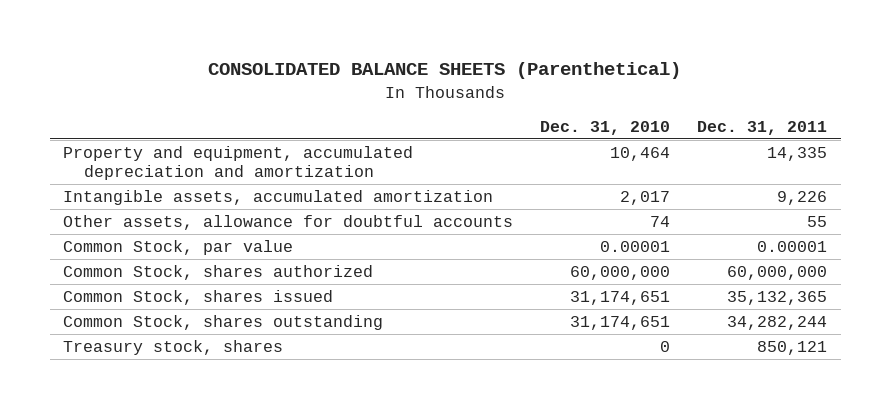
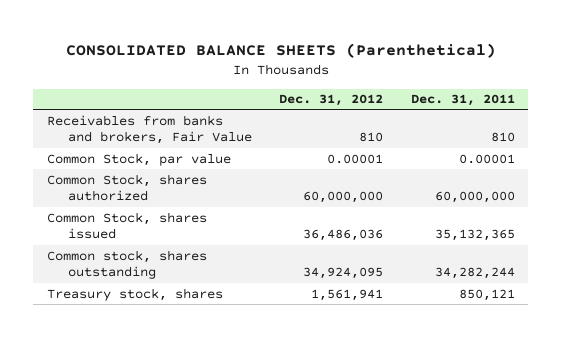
[540,120,671,135] Dec. 31, 2010 -> none
none -> [279,94,384,107] Dec. 31, 2012
[63,145,414,181] Property and equipment, accumulated depreciation and amortization -> none
[63,189,494,205] Intangible assets, accumulated amortization -> none
[63,214,514,230] Other assets, allowance for doubtful accounts -> none
none -> [47,114,252,145] Receivables from banks and brokers, Fair Value
[63,314,384,330] Common Stock, shares outstanding -> [47,249,208,280] Common stock, shares outstanding

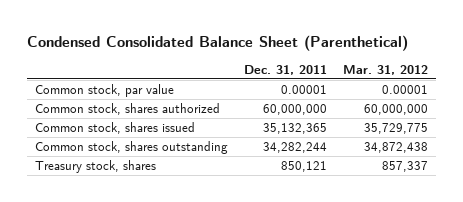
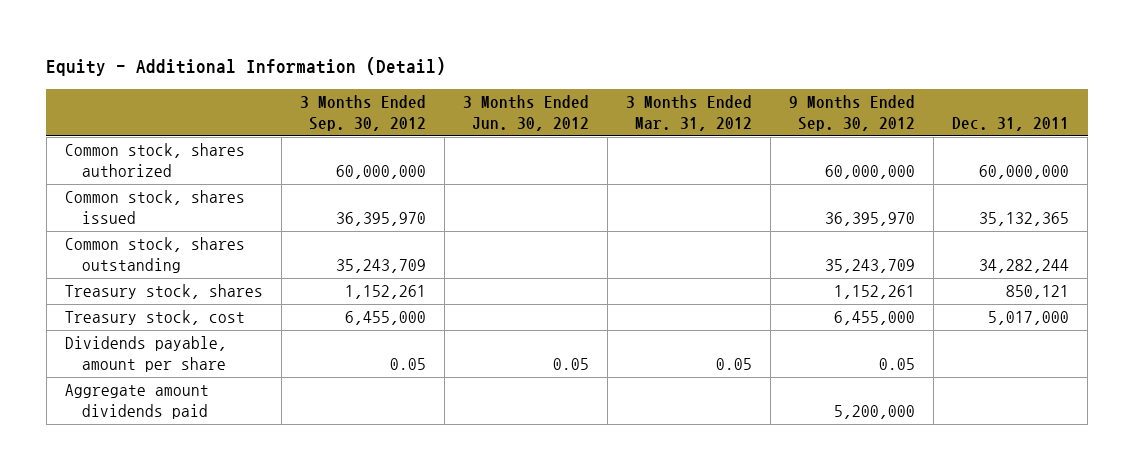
[27,35,409,52] Condensed Consolidated Balance Sheet (Parenthetical) -> [46,57,447,77] Equity - Additional Information (Detail)
[342,65,428,76] Mar. 31, 2012 -> none
none -> [299,94,426,132] 3 Months Ended Sep. 30, 2012
none -> [462,94,589,132] 3 Months Ended Jun. 30, 2012
none -> [626,94,753,132] 3 Months Ended Mar. 31, 2012
none -> [789,94,916,132] 9 Months Ended Sep. 30, 2012
[34,83,174,97] Common stock, par value -> none
none -> [64,310,245,326] Treasury stock, cost
none -> [64,336,227,373] Dividends payable, amount per share
none -> [64,384,209,420] Aggregate amount dividends paid

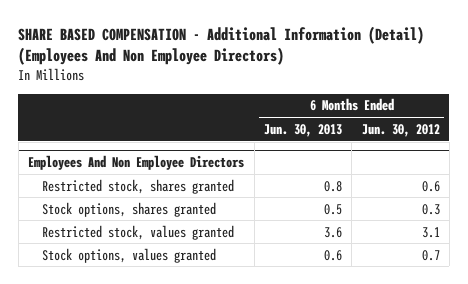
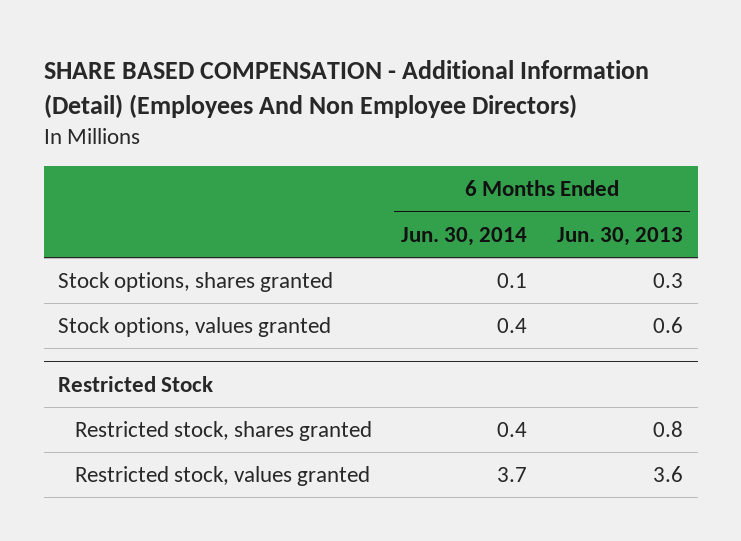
[361,123,440,137] Jun. 30, 2012 -> none
none -> [401,226,528,246] Jun. 30, 2014
[28,154,245,170] Employees And Non Employee Directors -> none
none -> [58,272,334,293] Stock options, shares granted
none -> [58,317,332,338] Stock options, values granted
none -> [58,375,214,392] Restricted Stock
[42,201,217,217] Stock options, shares granted -> none
[42,247,217,263] Stock options, values granted -> none

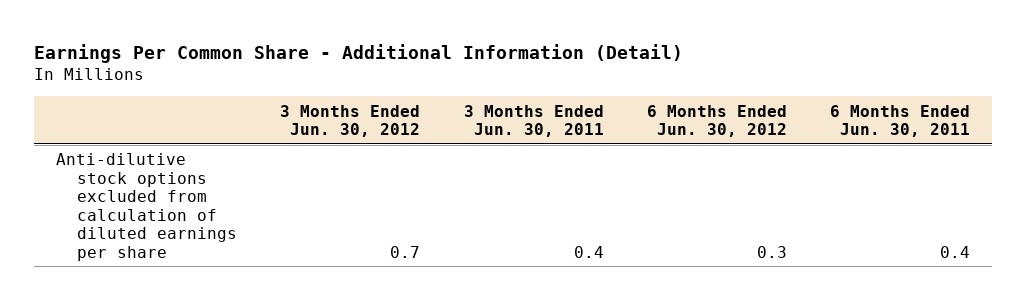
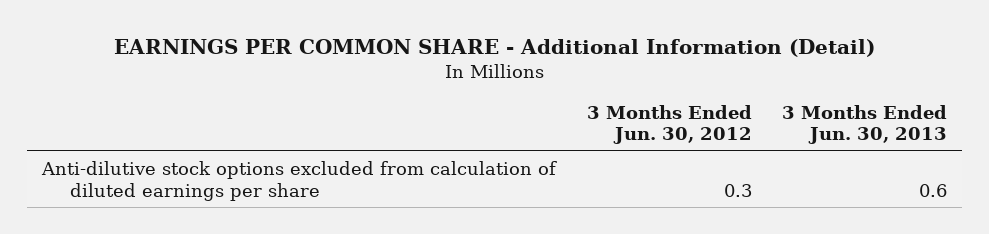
[34,44,684,64] Earnings Per Common Share - Additional Information (Detail) -> [113,39,875,58] EARNINGS PER COMMON SHARE - Additional Information (Detail)
[463,104,604,138] 3 Months Ended Jun. 30, 2011 -> none
[646,104,787,138] 6 Months Ended Jun. 30, 2012 -> none
[830,104,971,138] 6 Months Ended Jun. 30, 2011 -> none
none -> [781,104,947,145] 3 Months Ended Jun. 30, 2013
[390,245,421,258] 0.7 -> [723,183,752,197] 0.3

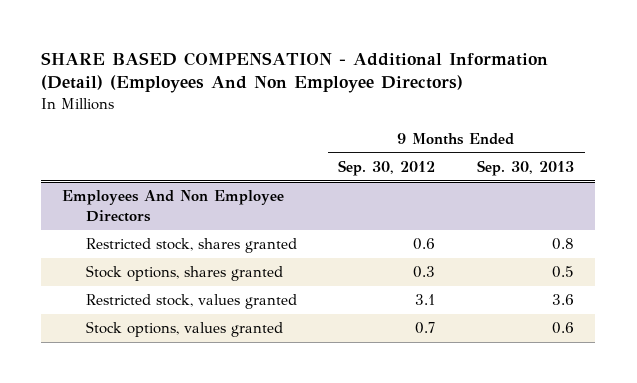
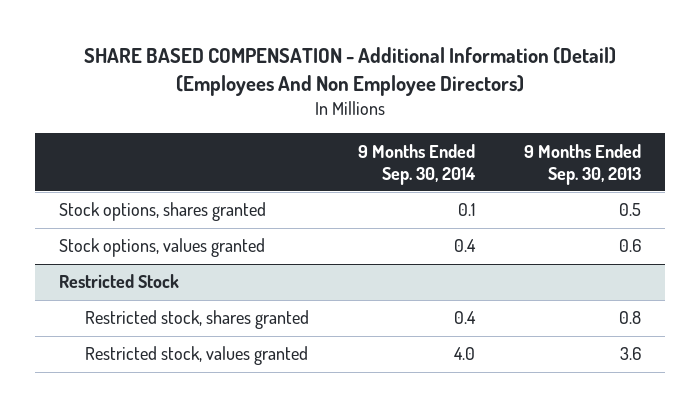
[338,159,436,176] Sep. 30, 2012 -> none
none -> [357,143,476,185] 9 Months Ended Sep. 30, 2014
[62,190,285,222] Employees And Non Employee Directors -> none
[85,238,297,254] Restricted stock, shares granted -> none
[85,294,297,310] Restricted stock, values granted -> none
none -> [59,274,180,289] Restricted Stock
none -> [84,310,309,330] Restricted stock, shares granted
none -> [84,346,308,366] Restricted stock, values granted

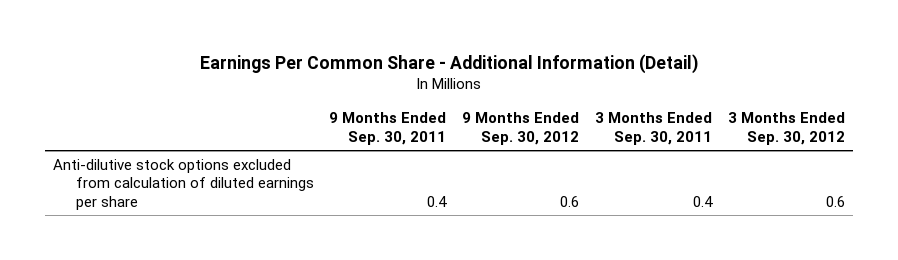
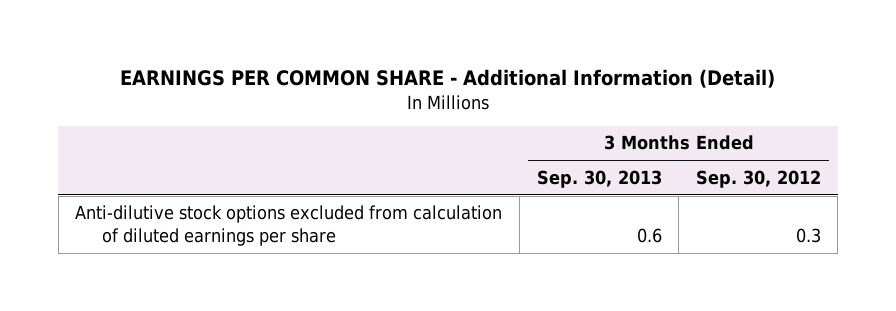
[199,53,698,74] Earnings Per Common Share - Additional Information (Detail) -> [120,69,776,89] EARNINGS PER COMMON SHARE - Additional Information (Detail)
[329,112,447,145] 9 Months Ended Sep. 30, 2011 -> none
[462,112,580,145] 9 Months Ended Sep. 30, 2012 -> none
[594,112,712,145] 3 Months Ended Sep. 30, 2011 -> none
none -> [536,169,662,188] Sep. 30, 2013
[825,196,845,208] 0.6 -> [795,227,821,243] 0.3

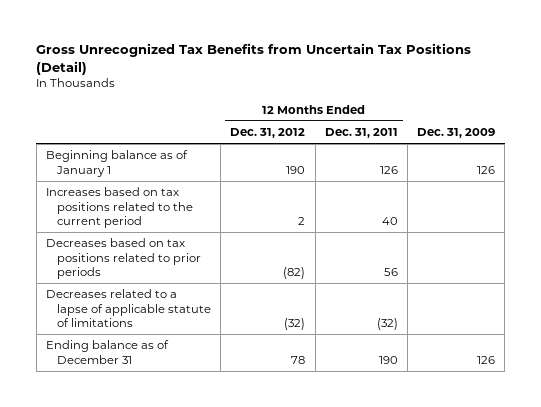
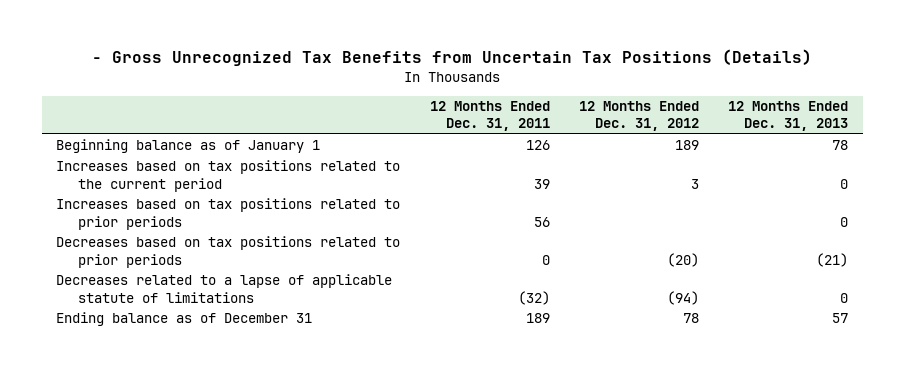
[36,43,472,75] Gross Unrecognized Tax Benefits from Uncertain Tax Positions (Detail) -> [92,49,813,67] - Gross Unrecognized Tax Benefits from Uncertain Tax Positions (Details)
[417,128,496,139] Dec. 31, 2009 -> none
none -> [728,101,849,132] 12 Months Ended Dec. 31, 2013
[286,165,306,174] 190 -> [674,140,699,151] 189
[298,217,306,226] 2 -> [690,178,699,189] 3
[381,217,398,226] 40 -> [533,178,550,189] 39
none -> [56,198,401,230] Increases based on tax positions related to prior periods
[283,267,306,280] (82) -> [666,252,699,267] (20)
[383,268,398,277] 56 -> [541,254,550,265] 0
[284,318,306,331] (32) -> [666,290,699,305] (94)
[378,355,398,364] 190 -> [525,313,550,324] 189

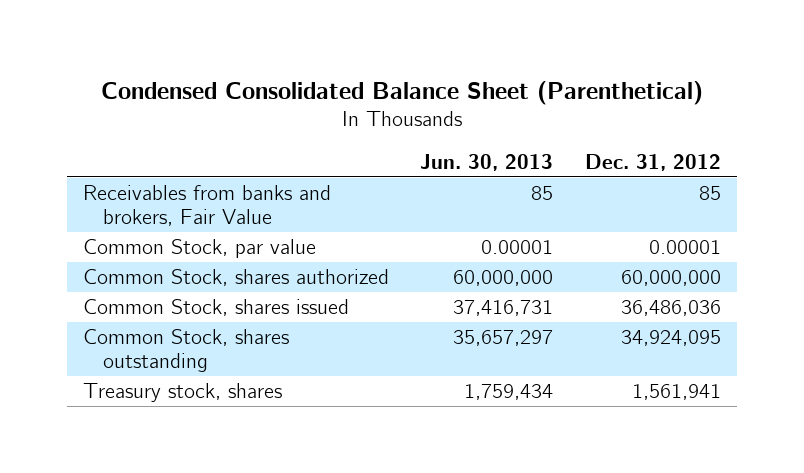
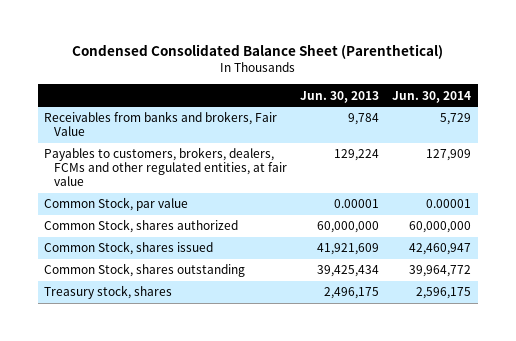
[584,153,721,171] Dec. 31, 2012 -> none
none -> [392,90,472,103] Jun. 30, 2014
[531,186,554,201] 85 -> [348,113,380,126] 9,784
none -> [44,147,288,186] Payables to customers, brokers, dealers, FCMs and other regulated entities, at fair value
[453,300,554,317] 37,416,731 -> [317,243,380,256] 41,921,609
[453,330,554,347] 35,657,297 -> [317,265,380,278] 39,425,434
[464,384,554,401] 1,759,434 -> [324,287,380,300] 2,496,175

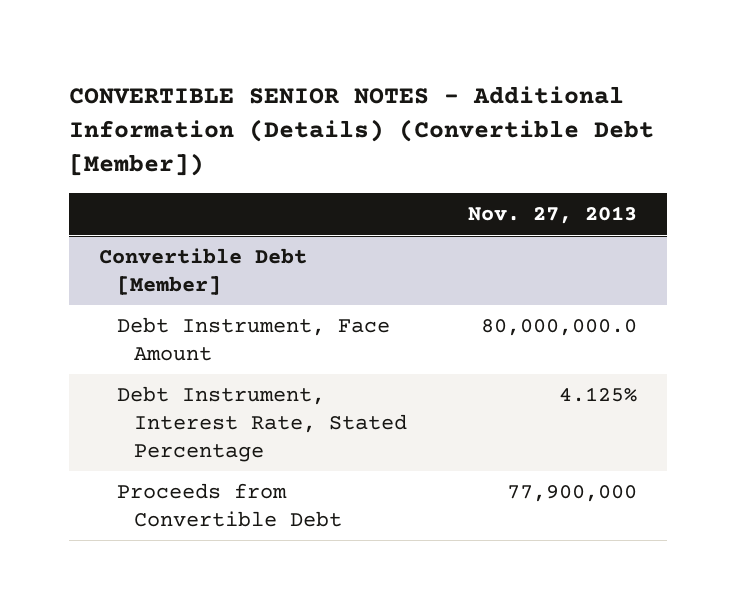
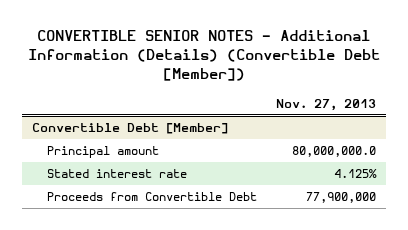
[116,317,390,361] Debt Instrument, Face Amount -> [46,146,159,159] Principal amount
[116,386,408,462] Debt Instrument, Interest Rate, Stated Percentage -> [46,169,187,179] Stated interest rate

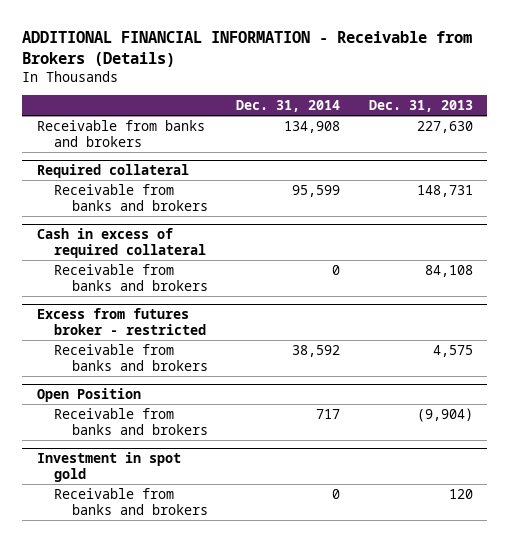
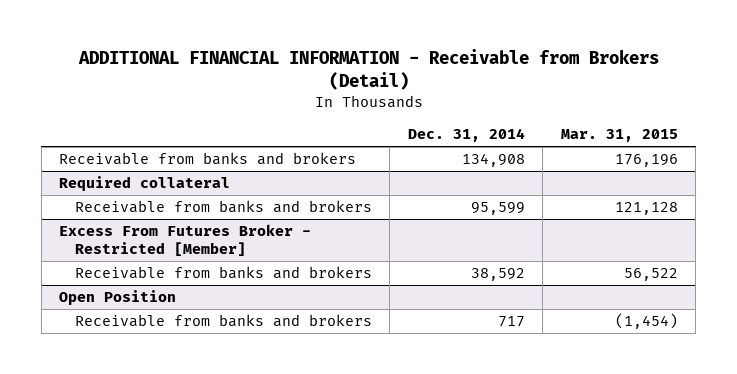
[22,31,473,67] ADDITIONAL FINANCIAL INFORMATION - Receivable from Brokers (Details) -> [77,49,659,91] ADDITIONAL FINANCIAL INFORMATION - Receivable from Brokers (Detail)
[368,100,473,113] Dec. 31, 2013 -> none
none -> [560,129,678,143] Mar. 31, 2015
[36,227,207,259] Cash in excess of required collateral -> none
[54,263,208,292] Receivable from banks and brokers -> none
[36,307,207,336] Excess from futures broker - restricted -> [59,224,312,257] Excess From Futures Broker - Restricted [Member]
[36,451,181,483] Investment in spot gold -> none
[54,487,208,516] Receivable from banks and brokers -> none

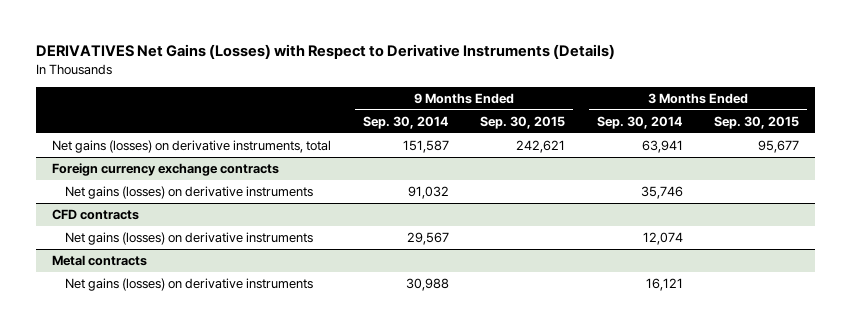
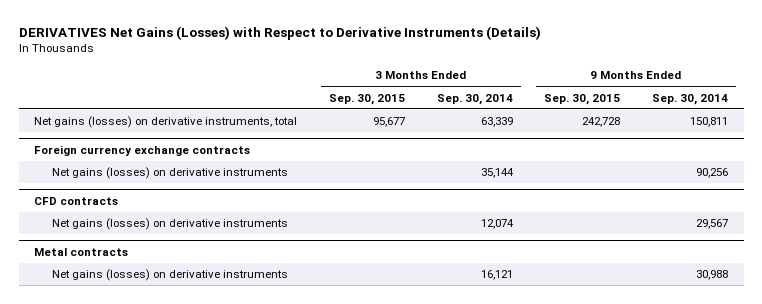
[402,140,449,154] 151,587 -> [689,117,728,128] 150,811
[516,140,566,154] 242,621 -> [582,117,621,128] 242,728
[641,140,683,154] 63,941 -> [480,117,513,128] 63,339
[407,186,449,200] 91,032 -> [695,168,728,179] 90,256
[640,186,683,200] 35,746 -> [480,168,514,179] 35,144

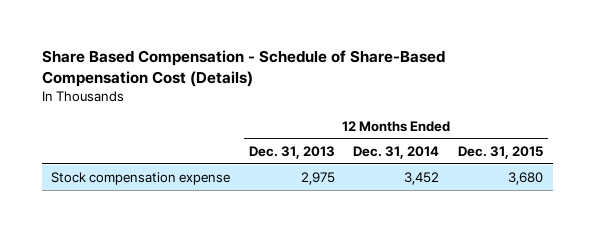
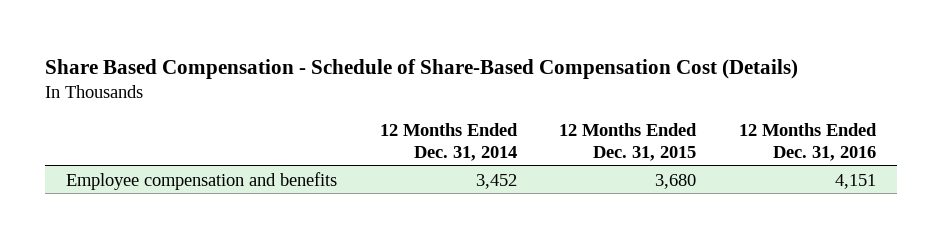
[248,145,335,159] Dec. 31, 2013 -> none
none -> [738,123,877,161] 12 Months Ended Dec. 31, 2016
[50,172,230,186] Stock compensation expense -> [66,171,338,190] Employee compensation and benefits

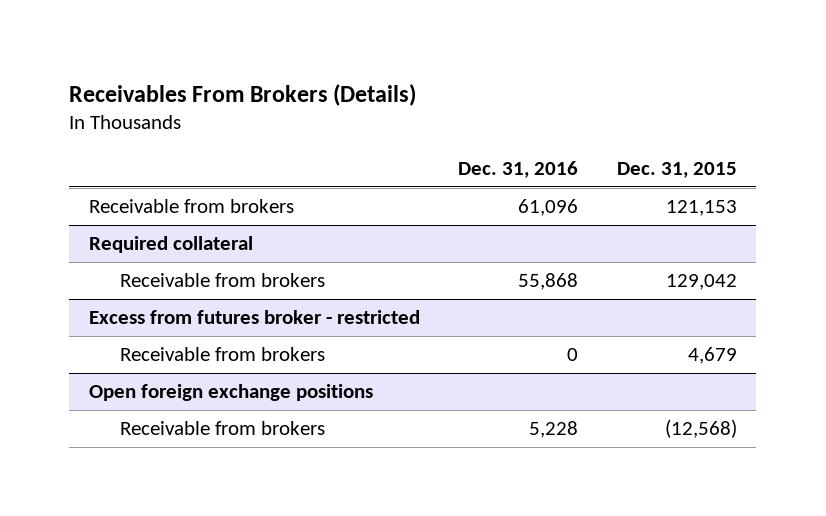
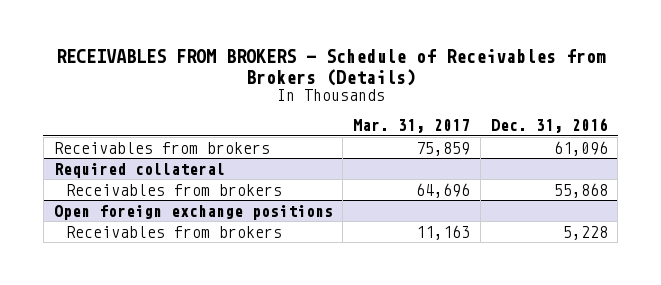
[69,83,417,106] Receivables From Brokers (Details) -> [55,49,606,86] RECEIVABLES FROM BROKERS - Schedule of Receivables from Brokers (Details)
[617,162,738,179] Dec. 31, 2015 -> none
none -> [353,119,471,134] Mar. 31, 2017
[88,199,294,214] Receivable from brokers -> [53,141,270,154] Receivables from brokers
[88,310,420,325] Excess from futures broker - restricted -> none
[120,347,326,362] Receivable from brokers -> none
[120,273,326,288] Receivable from brokers -> [65,183,282,196] Receivables from brokers
[120,421,326,436] Receivable from brokers -> [65,225,282,238] Receivables from brokers

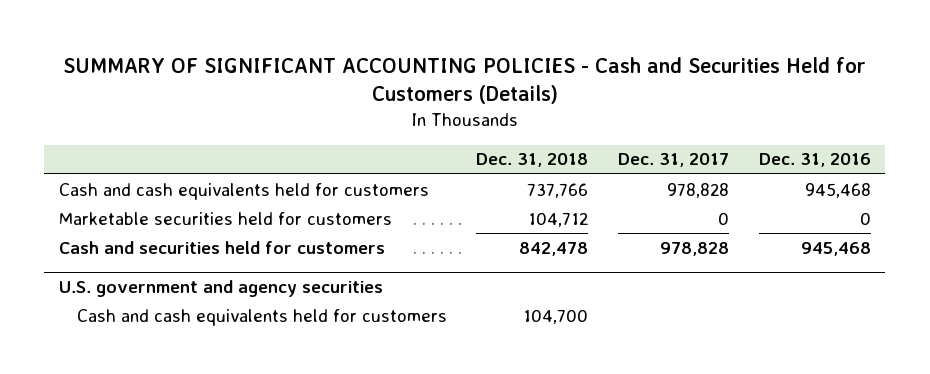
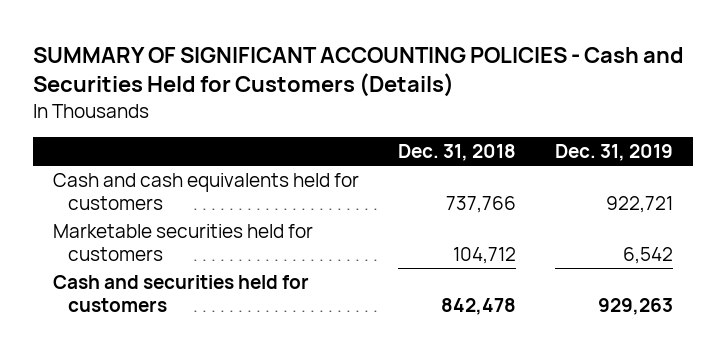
[618,153,730,168] Dec. 31, 2017 -> none
[758,153,871,168] Dec. 31, 2016 -> none
none -> [555,143,674,161] Dec. 31, 2019
[58,280,383,298] U.S. government and agency securities -> none
[76,308,447,326] Cash and cash equivalents held for customers -> none

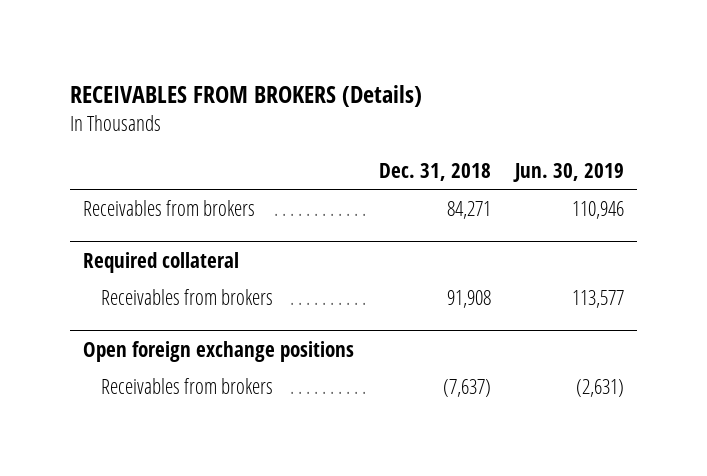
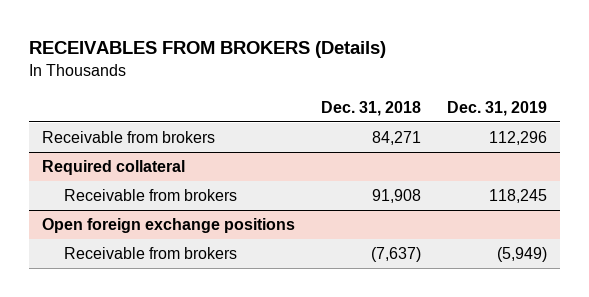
[513,162,625,182] Jun. 30, 2019 -> none
none -> [446,100,547,116] Dec. 31, 2019
[82,200,255,217] Receivables from brokers -> [42,131,216,144] Receivable from brokers
[101,289,274,306] Receivables from brokers -> [64,189,238,202] Receivable from brokers
[101,378,274,395] Receivables from brokers -> [64,247,238,260] Receivable from brokers

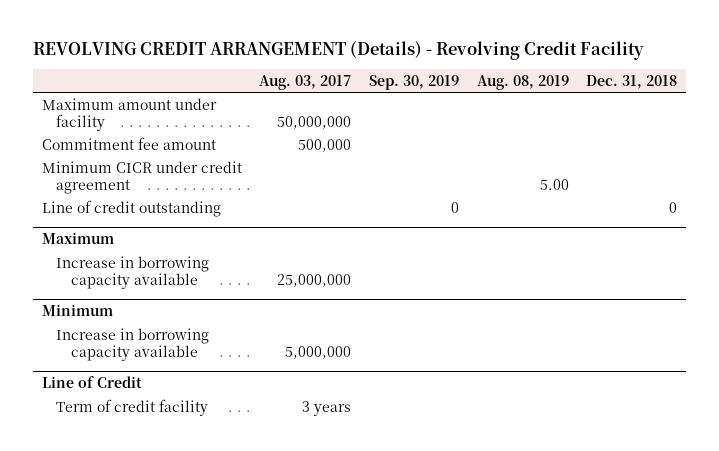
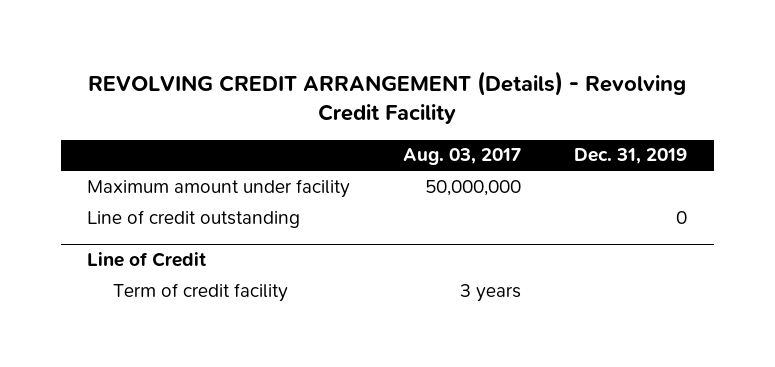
[369,75,460,91] Sep. 30, 2019 -> none
[476,75,569,91] Aug. 08, 2019 -> none
[586,75,678,90] Dec. 31, 2018 -> none
none -> [574,148,688,165] Dec. 31, 2019
[41,136,216,150] Commitment fee amount -> none
[41,160,242,194] Minimum CICR under credit agreement -> none
[41,232,114,245] Maximum -> none
[56,255,210,289] Increase in borrowing capacity available -> none
[41,304,113,317] Minimum -> none
[56,327,210,361] Increase in borrowing capacity available -> none

